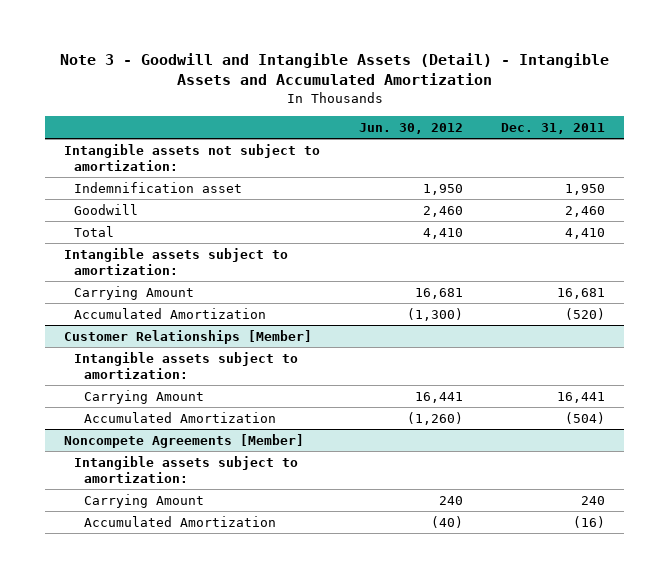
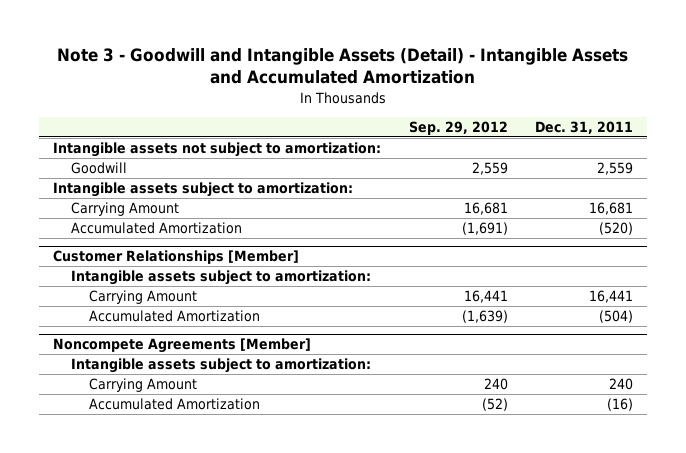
[358,122,463,134] Jun. 30, 2012 -> none
none -> [408,120,508,135] Sep. 29, 2012
[74,181,243,193] Indemnification asset -> none
[74,225,115,237] Total -> none
[565,205,606,217] 2,460 -> [596,162,633,176] 2,559

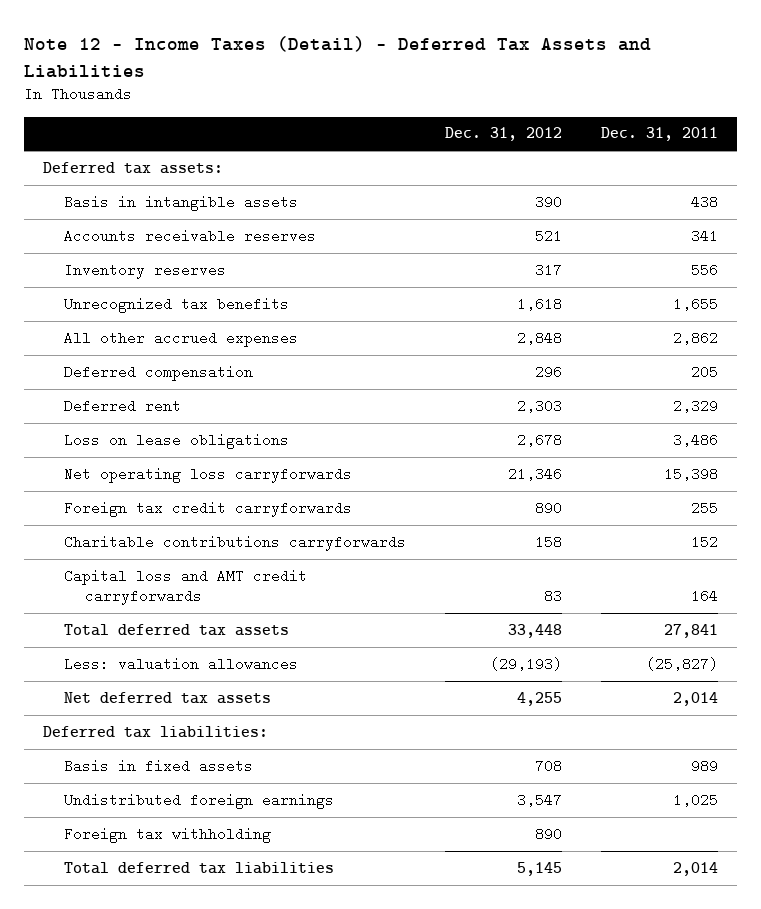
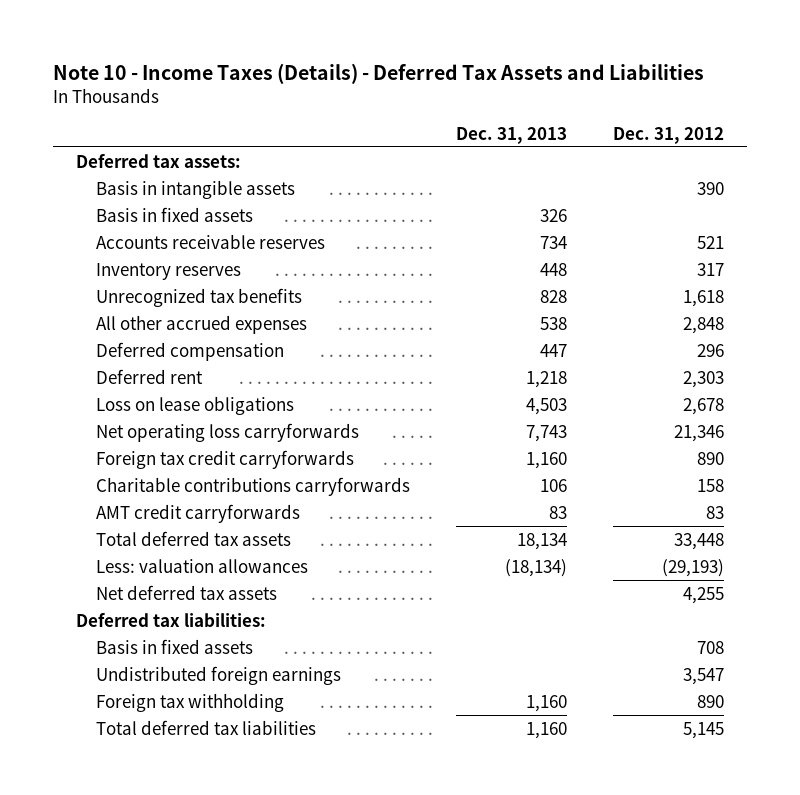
[23,36,651,78] Note 12 - Income Taxes (Detail) - Deferred Tax Assets and Liabilities -> [53,62,705,84] Note 10 - Income Taxes (Details) - Deferred Tax Assets and Liabilities
[600,127,718,142] Dec. 31, 2011 -> none
none -> [455,126,567,144] Dec. 31, 2013
none -> [95,206,253,222] Basis in fixed assets
[63,568,307,605] Capital loss and AMT credit carryforwards -> [95,503,300,523] AMT credit carryforwards

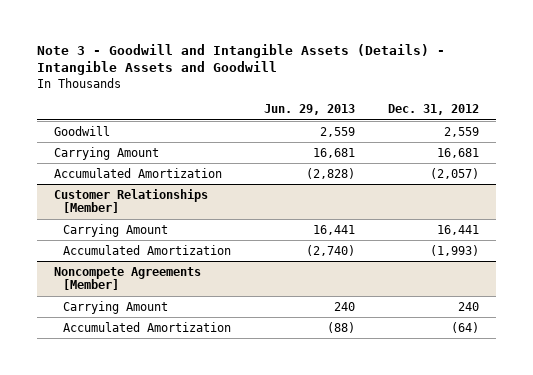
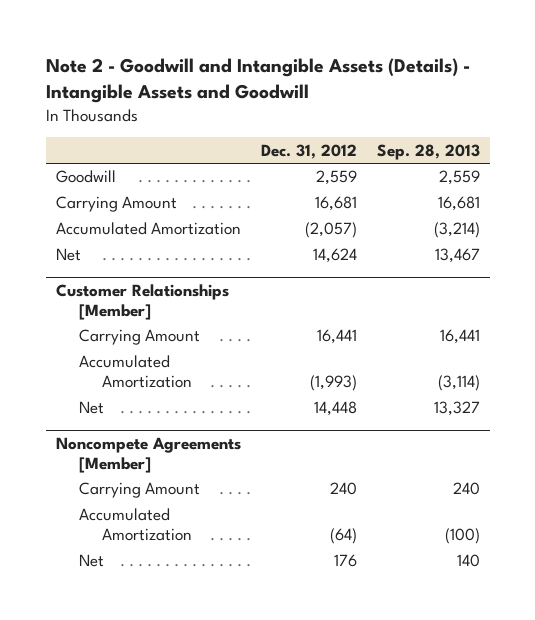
[37,43,446,76] Note 3 - Goodwill and Intangible Assets (Details) - Intangible Assets and Goodwill -> [45,57,470,103] Note 2 - Goodwill and Intangible Assets (Details) - Intangible Assets and Goodwill
[264,104,356,116] Jun. 29, 2013 -> none
none -> [376,143,480,160] Sep. 28, 2013
none -> [55,248,81,262] Net
none -> [78,401,104,415] Net
none -> [78,554,104,568] Net

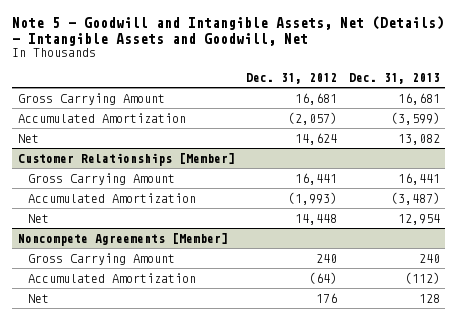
[45,57,470,103] Note 2 - Goodwill and Intangible Assets (Details) - Intangible Assets and Goodwill -> [12,16,445,46] Note 5 - Goodwill and Intangible Assets, Net (Details) - Intangible Assets and Goodwill, Net
[376,143,480,160] Sep. 28, 2013 -> none
none -> [348,72,440,84] Dec. 31, 2013
[55,170,116,184] Goodwill -> none
[55,196,177,213] Carrying Amount -> [18,92,166,105] Gross Carrying Amount
[78,329,200,346] Carrying Amount -> [28,172,176,185] Gross Carrying Amount
[78,482,200,499] Carrying Amount -> [28,252,176,265] Gross Carrying Amount

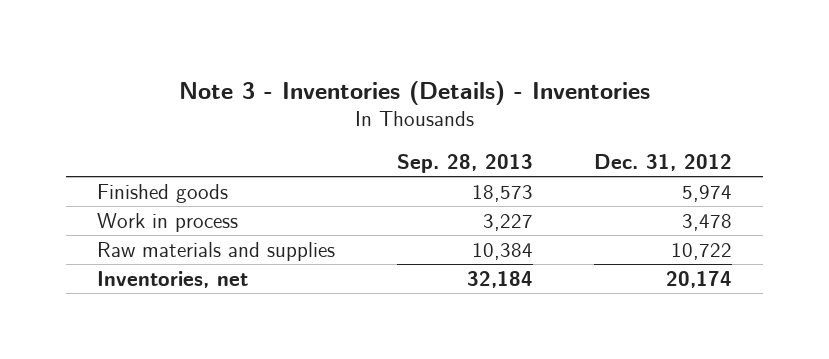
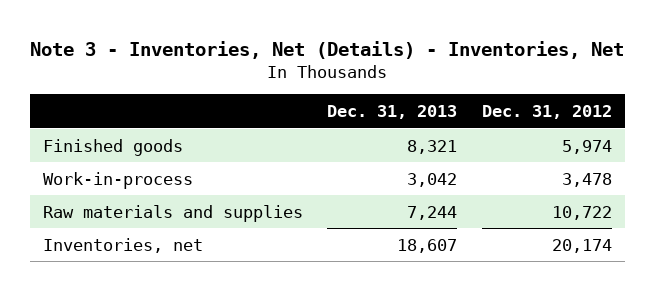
[178,80,650,105] Note 3 - Inventories (Details) - Inventories -> [30,40,625,59] Note 3 - Inventories, Net (Details) - Inventories, Net
[396,153,533,173] Sep. 28, 2013 -> none
none -> [327,105,458,120] Dec. 31, 2013
[97,212,239,232] Work in process -> [42,171,193,189] Work-in-process

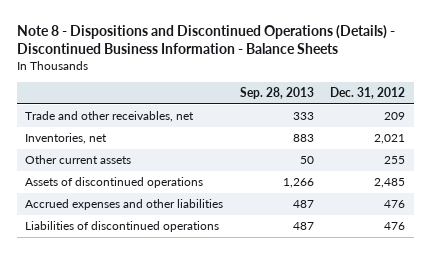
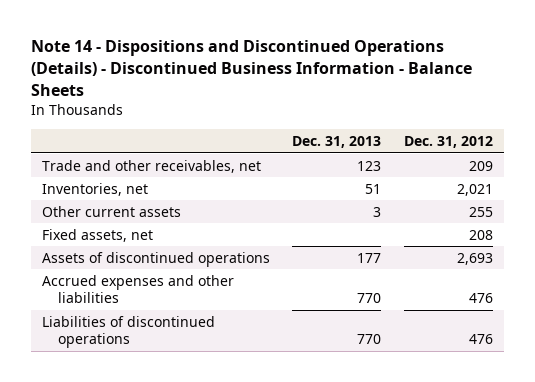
[17,24,396,55] Note 8 - Dispositions and Discontinued Operations (Details) - Discontinued Business Information - Balance Sheets -> [30,40,472,97] Note 14 - Dispositions and Discontinued Operations (Details) - Discontinued Business Information - Balance Sheets
[239,87,314,100] Sep. 28, 2013 -> none
none -> [292,135,382,148] Dec. 31, 2013
none -> [41,228,153,242] Fixed assets, net
[374,178,406,189] 2,485 -> [457,252,494,265] 2,693

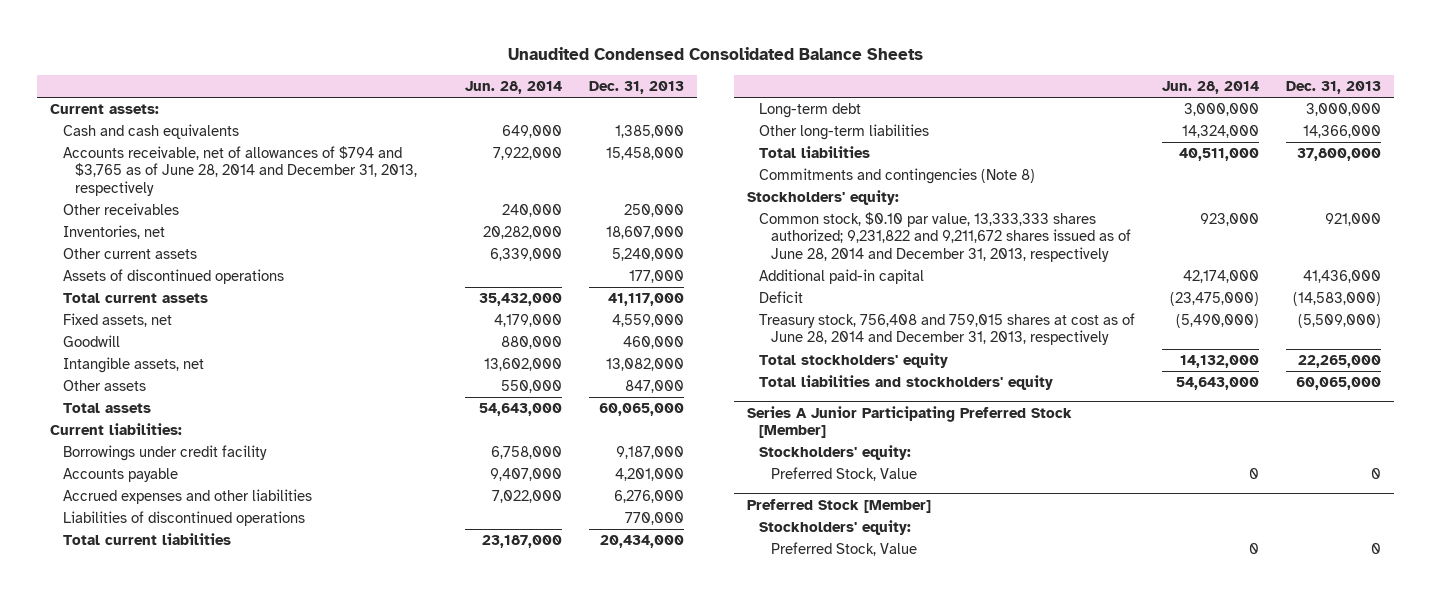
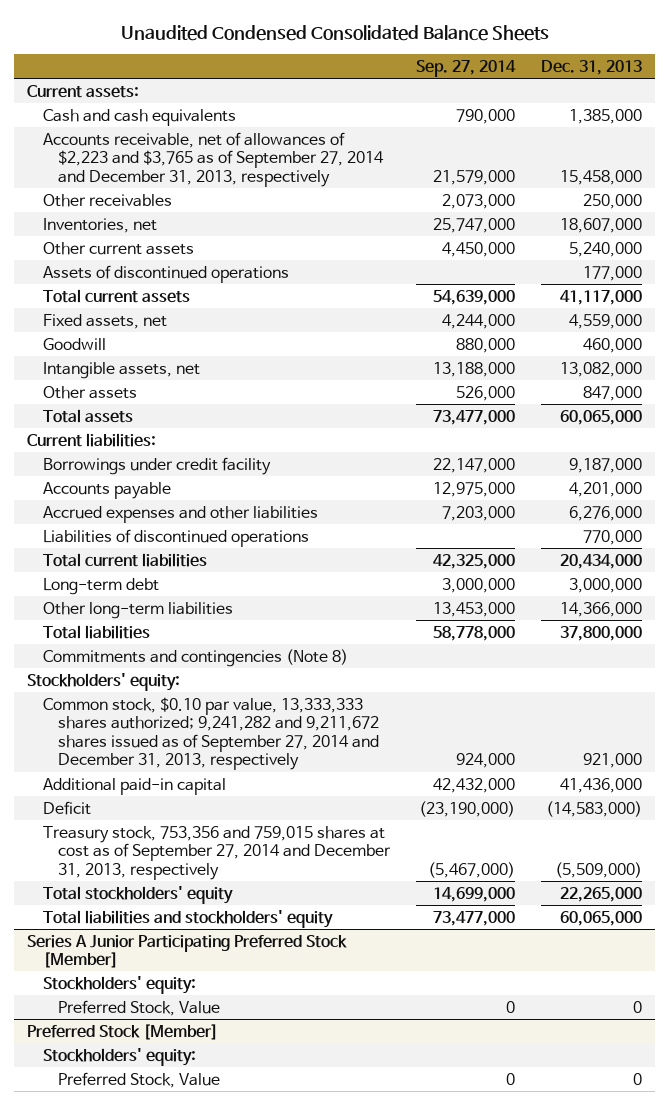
[465,80,563,94] Jun. 28, 2014 -> none
none -> [416,59,517,77] Sep. 27, 2014
[62,146,417,196] Accounts receivable, net of allowances of $794 and $3,765 as of June 28, 2014 and December 31, 2013, respectively -> [42,131,384,187] Accounts receivable, net of allowances of $2,223 and $3,765 as of September 27, 2014 and December 31, 2013, respectively
[759,212,1132,262] Common stock, $0.10 par value, 13,333,333 shares authorized; 9,231,822 and 9,211,672 shares issued as of June 28, 2014 and December 31, 2013, respectively -> [42,696,379,771] Common stock, $0.10 par value, 13,333,333 shares authorized; 9,241,282 and 9,211,672 shares issued as of September 27, 2014 and December 31, 2013, respectively
[759,313,1136,346] Treasury stock, 756,408 and 759,015 shares at cost as of June 28, 2014 and December 31, 2013, respectively -> [42,825,391,880] Treasury stock, 753,356 and 759,015 shares at cost as of September 27, 2014 and December 31, 2013, respectively

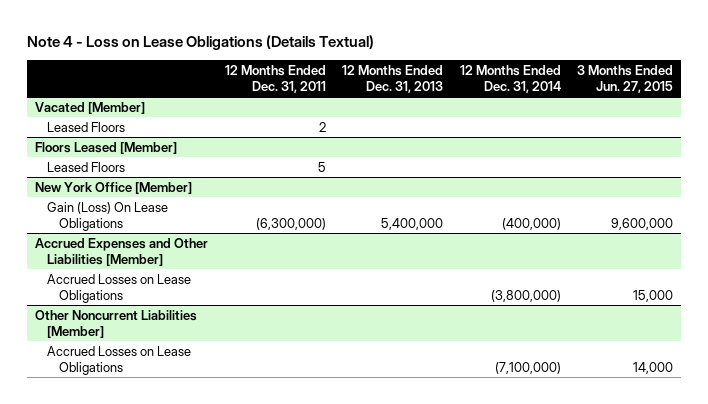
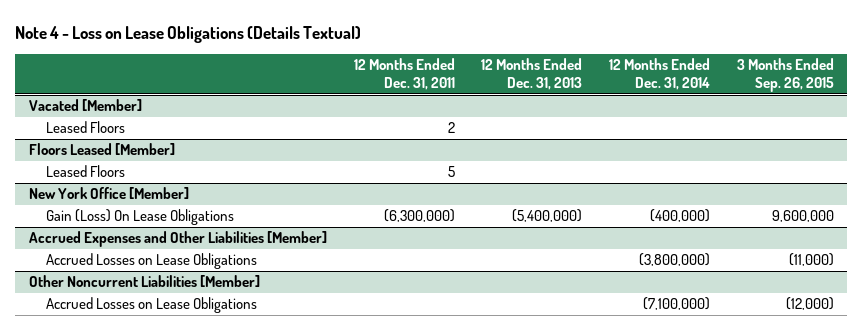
[577,64,674,94] 3 Months Ended Jun. 27, 2015 -> none
none -> [737,57,835,93] 3 Months Ended Sep. 26, 2015
[381,217,444,230] 5,400,000 -> [512,209,583,223] (5,400,000)

